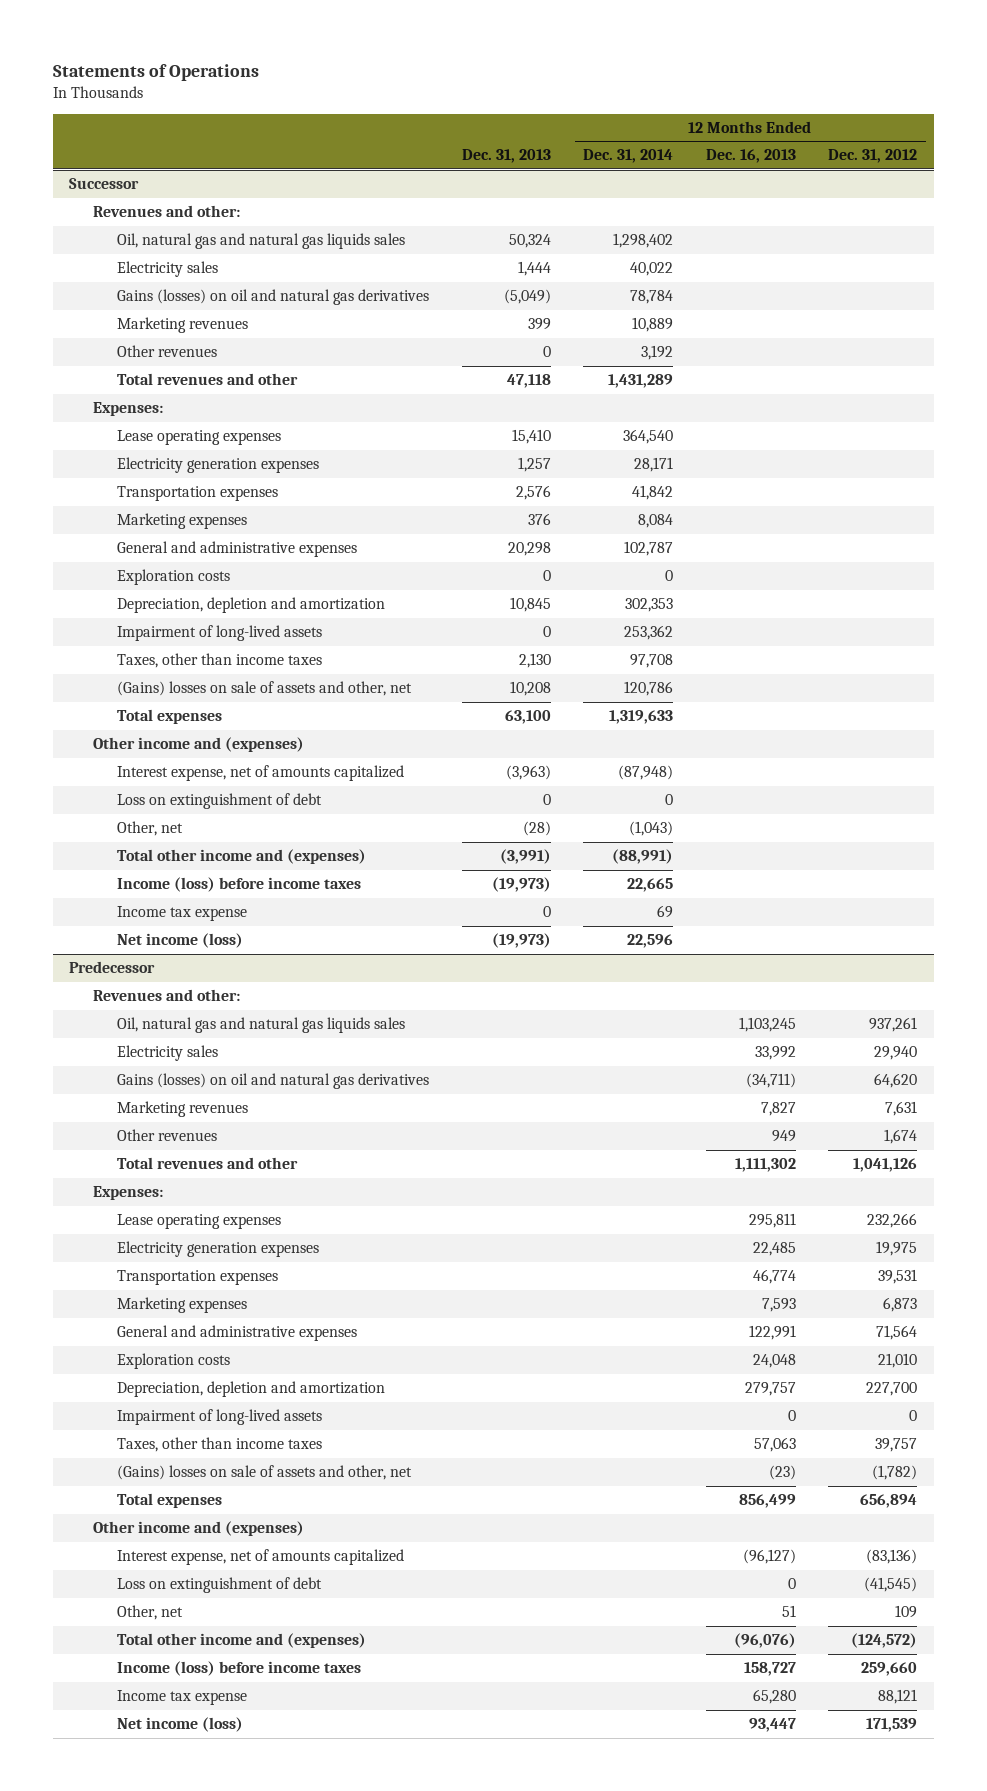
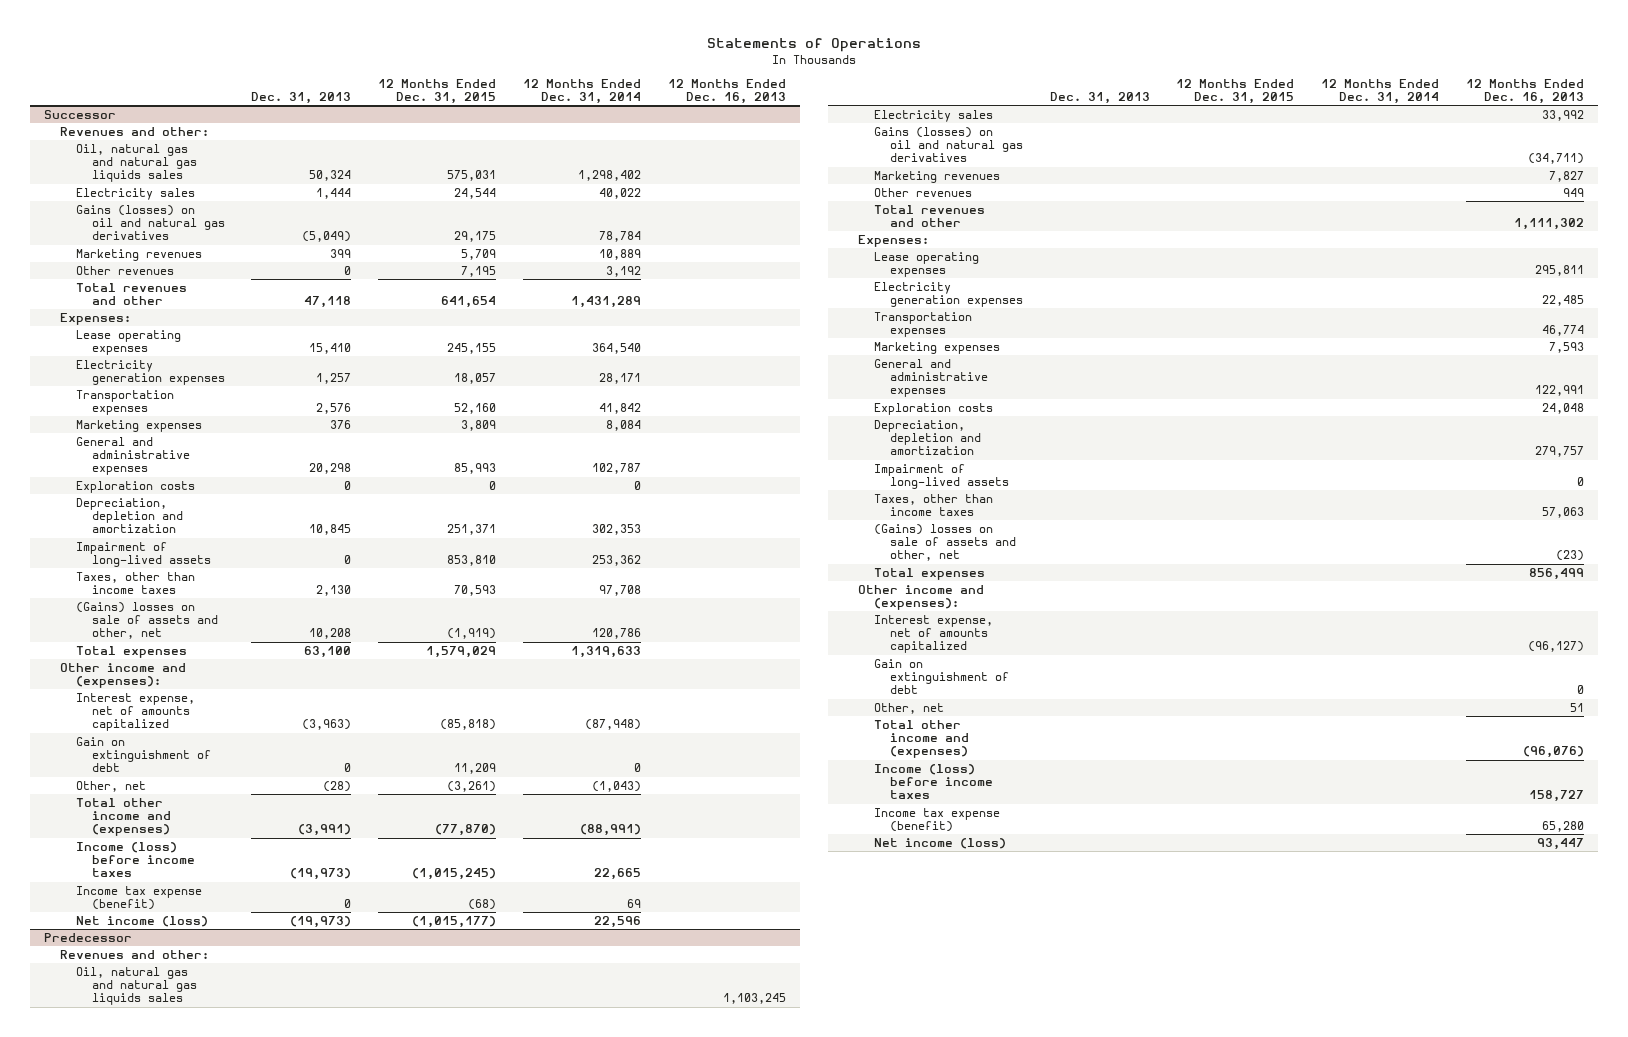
[828,149,918,164] Dec. 31, 2012 -> none
none -> [378,78,497,105] 12 Months Ended Dec. 31, 2015
[93,737,305,753] Other income and (expenses) -> [59,662,186,689] Other income and (expenses):
[116,793,322,810] Loss on extinguishment of debt -> [75,736,211,773] Gain on extinguishment of debt
[116,906,247,922] Income tax expense -> [75,885,202,911] Income tax expense (benefit)
[93,1521,305,1537] Other income and (expenses) -> [857,584,984,611] Other income and (expenses):
[116,1577,322,1594] Loss on extinguishment of debt -> [873,658,1009,695] Gain on extinguishment of debt
[116,1690,247,1706] Income tax expense -> [873,807,1000,833] Income tax expense (benefit)

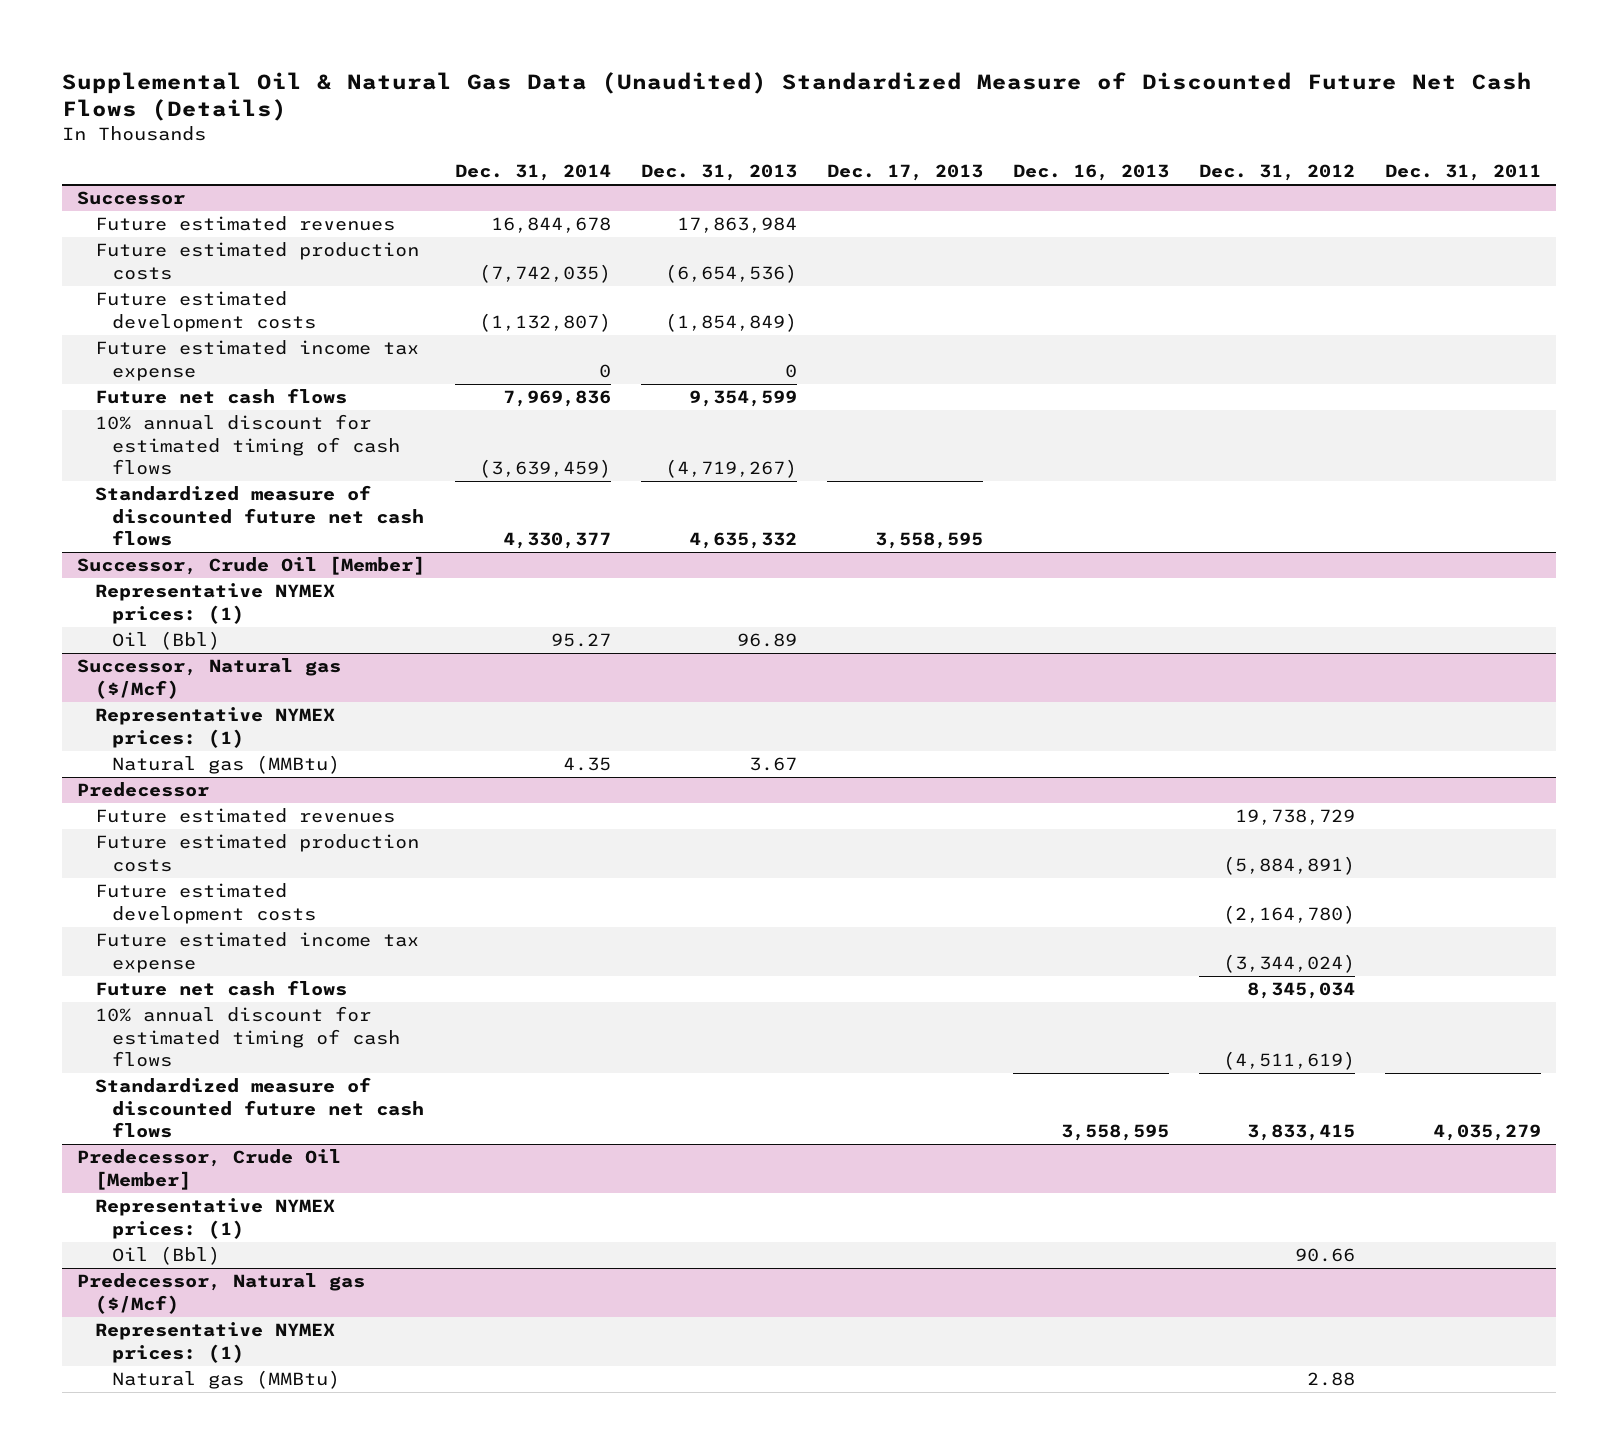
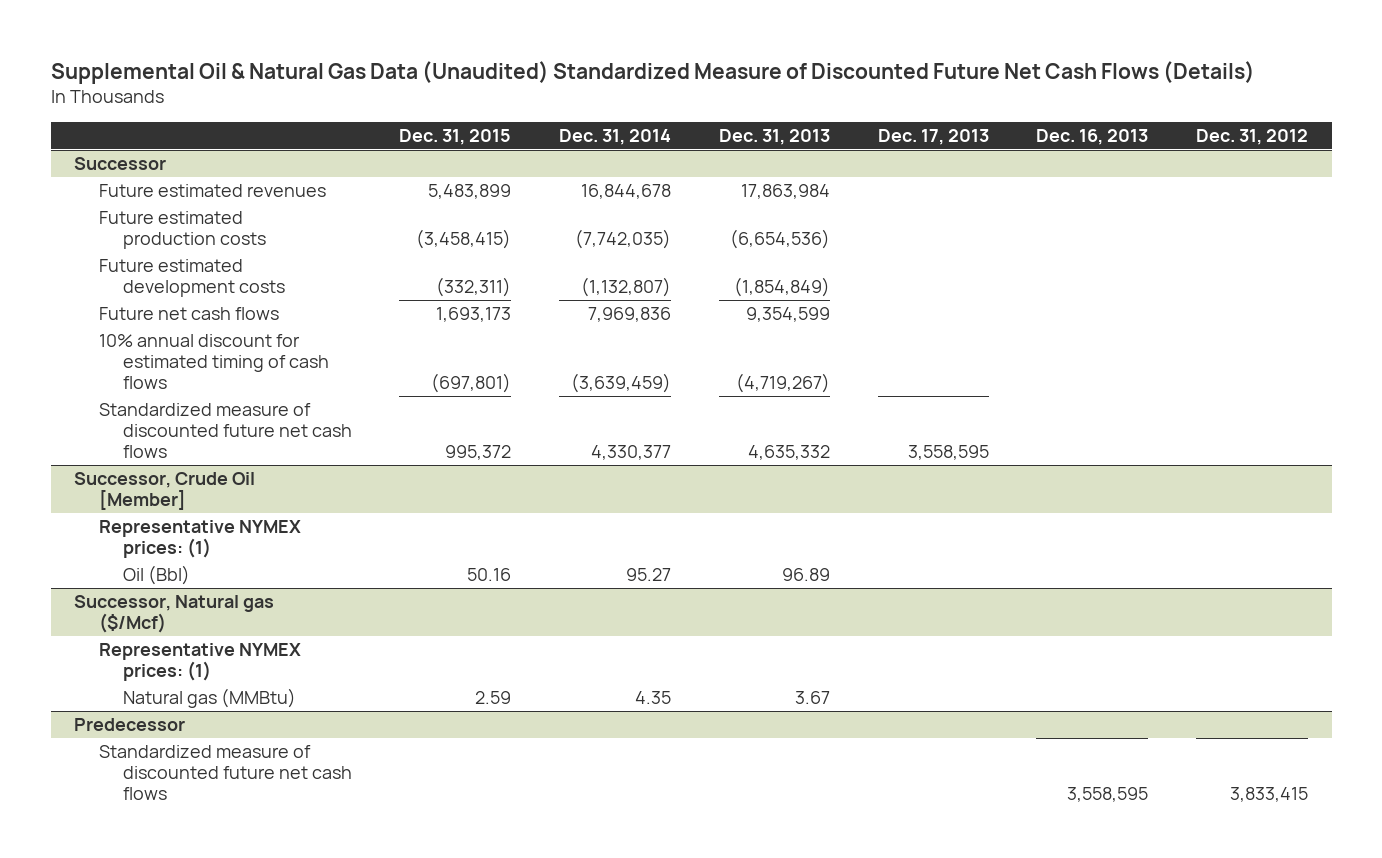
[1384,164,1541,182] Dec. 31, 2011 -> none
none -> [399,128,512,145] Dec. 31, 2015
[94,340,419,381] Future estimated income tax expense -> none
[94,808,395,824] Future estimated revenues -> none
[94,834,419,872] Future estimated production costs -> none
[94,883,317,924] Future estimated development costs -> none
[94,932,419,973] Future estimated income tax expense -> none
[94,980,347,997] Future net cash flows -> none
[94,1006,401,1067] 10% annual discount for estimated timing of cash flows -> none
[76,1149,341,1190] Predecessor, Crude Oil [Member] -> none
[94,1198,335,1239] Representative NYMEX prices: (1) -> none
[112,1246,221,1266] Oil (Bbl) -> none
[76,1273,365,1314] Predecessor, Natural gas ($/Mcf) -> none
[94,1322,335,1363] Representative NYMEX prices: (1) -> none
[112,1370,341,1390] Natural gas (MMBtu) -> none

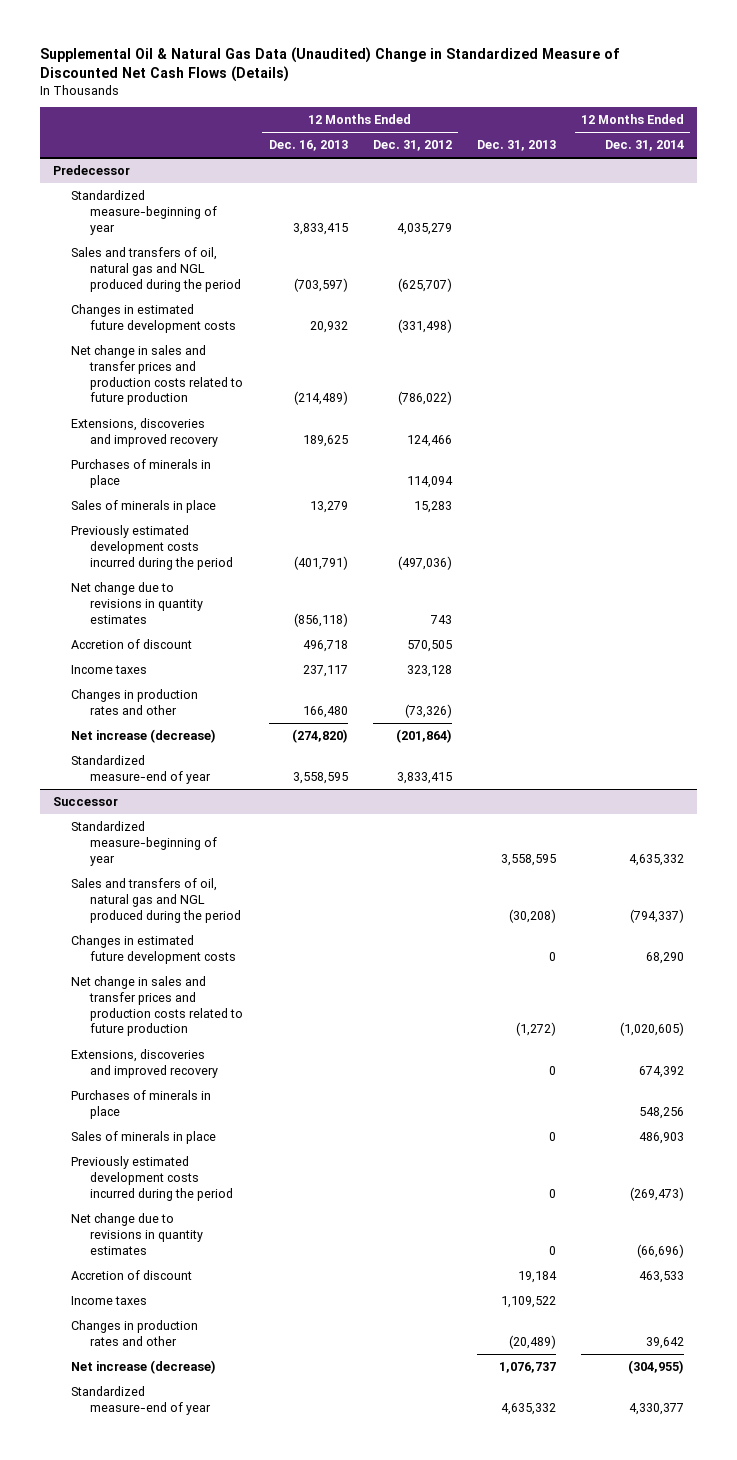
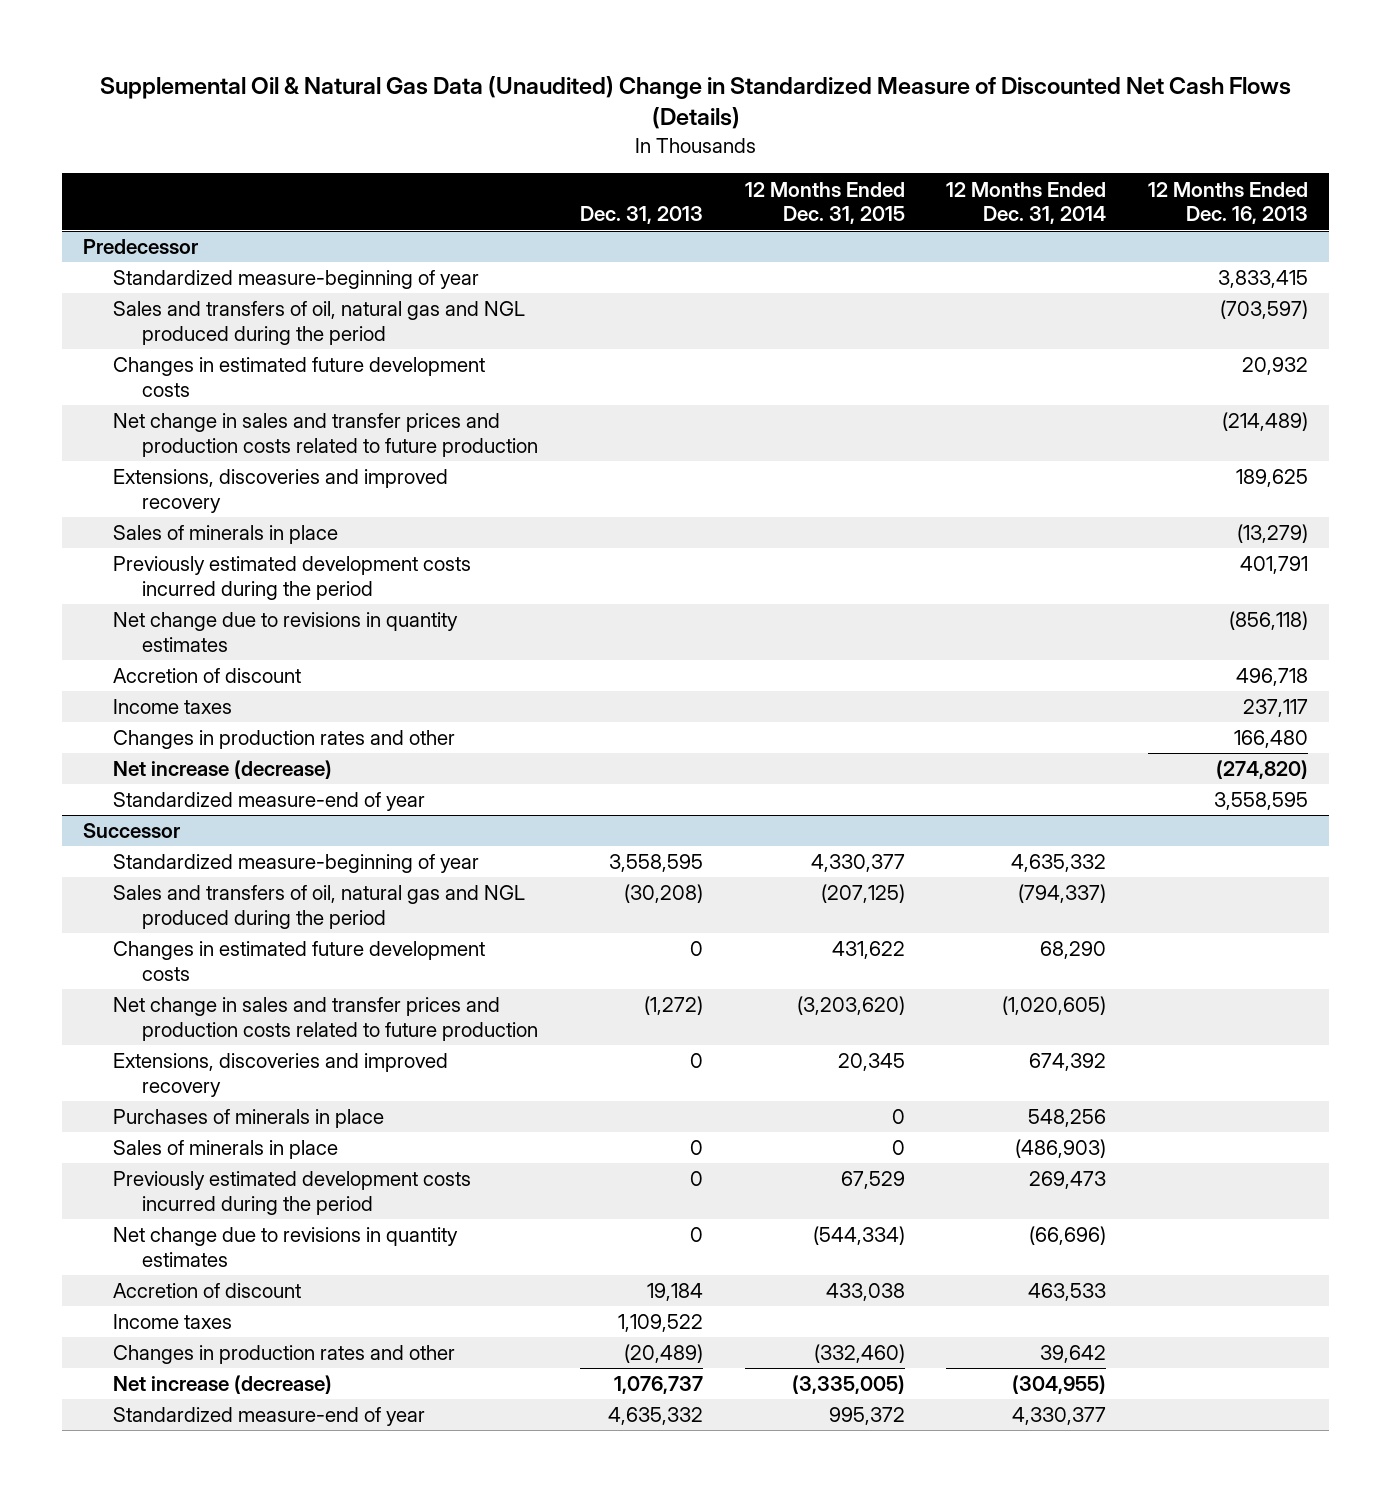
[372,139,452,151] Dec. 31, 2012 -> none
none -> [744,181,905,225] 12 Months Ended Dec. 31, 2015
[71,458,212,488] Purchases of minerals in place -> none
[309,500,348,513] 13,279 -> [1237,524,1309,544] (13,279)
[293,555,348,570] (401,791) -> [1240,556,1309,575] 401,791
[639,1131,685,1144] 486,903 -> [1015,1139,1107,1159] (486,903)
[630,1186,685,1201] (269,473) -> [1029,1171,1107,1190] 269,473

